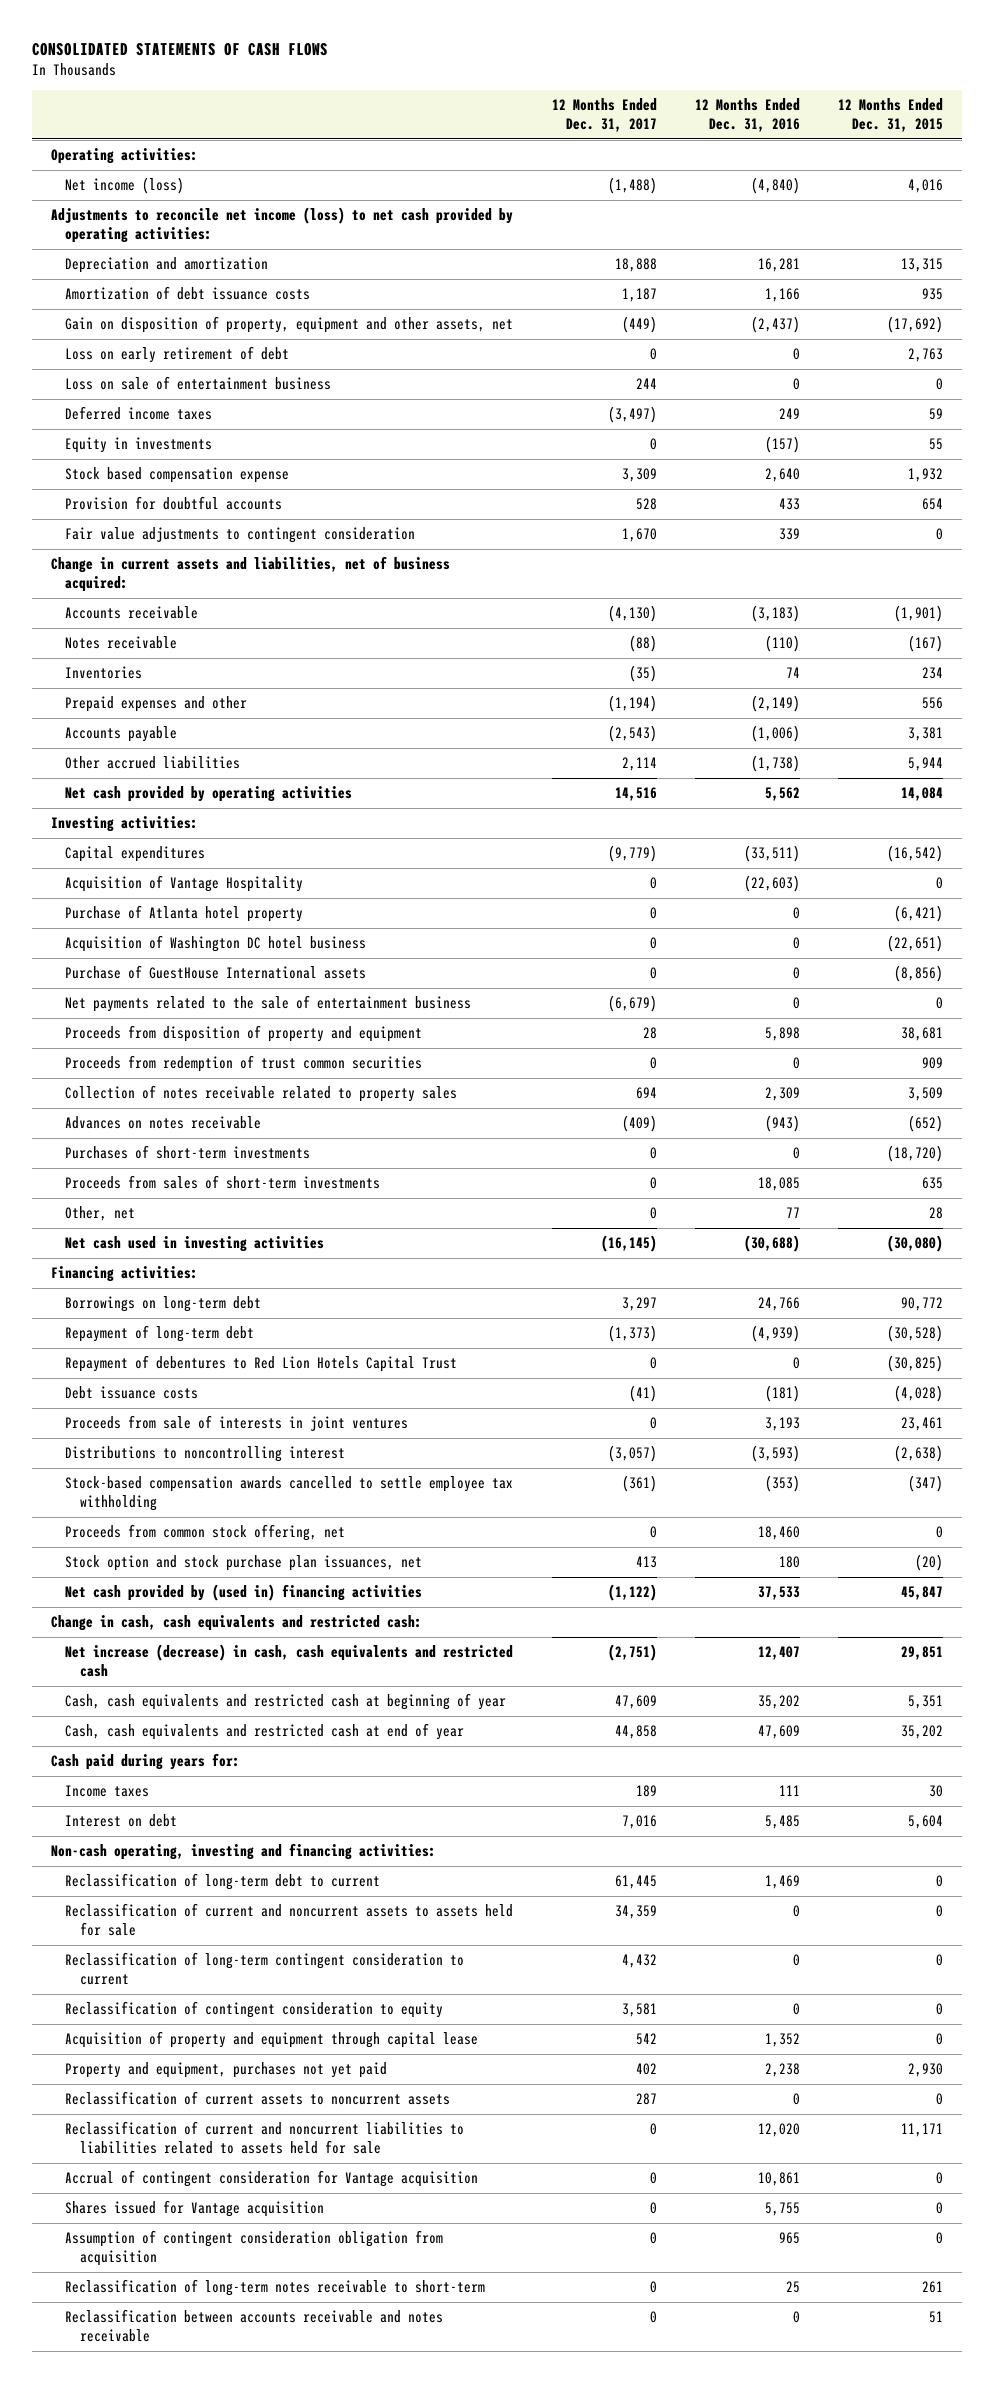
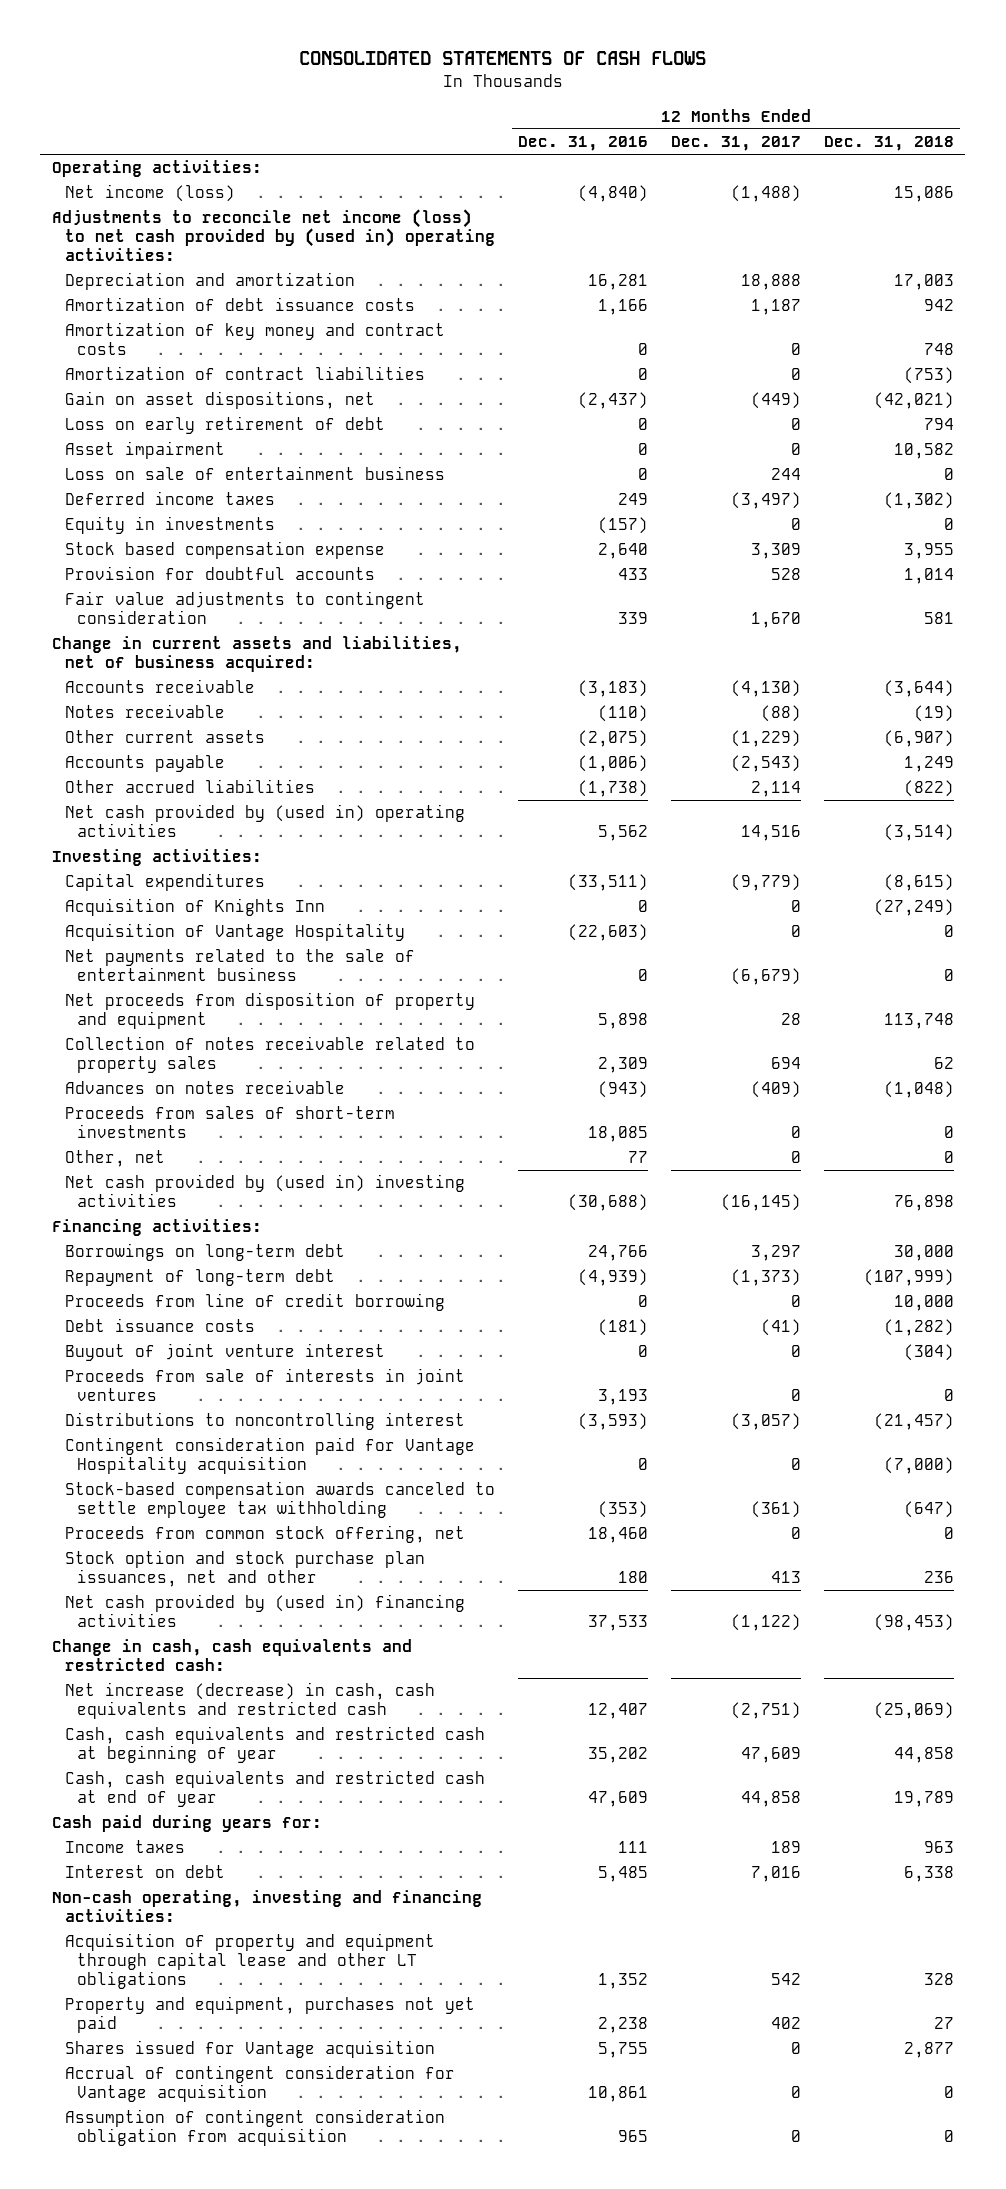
[838,97,944,132] 12 Months Ended Dec. 31, 2015 -> none
none -> [823,135,954,151] Dec. 31, 2018
[50,207,513,244] Adjustments to reconcile net income (loss) to net cash provided by operating activities: -> [51,209,495,262] Adjustments to reconcile net income (loss) to net cash provided by (used in) operating activities:
none -> [64,322,445,356] Amortization of key money and contract costs
none -> [64,366,425,381] Amortization of contract liabilities
[65,316,514,334] Gain on disposition of property, equipment and other assets, net -> [64,391,375,410] Gain on asset dispositions, net
none -> [64,441,225,460] Asset impairment
[65,666,143,680] Inventories -> none
[65,696,248,713] Prepaid expenses and other -> none
none -> [64,730,265,744] Other current assets
[65,786,353,803] Net cash provided by operating activities -> [64,804,465,838] Net cash provided by (used in) operating activities
none -> [64,898,325,917] Acquisition of Knights Inn
[65,905,304,923] Purchase of Atlanta hotel property -> none
[65,935,367,953] Acquisition of Washington DC hotel business -> none
[65,965,367,980] Purchase of GuestHouse International assets -> none
[65,1055,423,1073] Proceeds from redemption of trust common securities -> none
[65,1025,423,1043] Proceeds from disposition of property and equipment -> [64,992,475,1030] Net proceeds from disposition of property and equipment
[65,1145,311,1160] Purchases of short-term investments -> none
[65,1236,325,1253] Net cash used in investing activities -> [64,1174,465,1208] Net cash provided by (used in) investing activities
[65,1355,458,1373] Repayment of debentures to Red Lion Hotels Capital Trust -> none
none -> [64,1293,445,1312] Proceeds from line of credit borrowing
none -> [64,1343,385,1362] Buyout of joint venture interest
none -> [64,1437,475,1475] Contingent consideration paid for Vantage Hospitality acquisition
[65,1476,514,1512] Stock-based compensation awards cancelled to settle employee tax withholding -> [64,1481,495,1519] Stock-based compensation awards canceled to settle employee tax withholding
[65,1555,423,1572] Stock option and stock purchase plan issuances, net -> [64,1550,425,1588] Stock option and stock purchase plan issuances, net and other
[65,1873,381,1891] Reclassification of long-term debt to current -> none
[65,1903,514,1937] Reclassification of current and noncurrent assets to assets held for sale -> none
[65,1952,465,1986] Reclassification of long-term contingent consideration to current -> none
[65,2001,444,2019] Reclassification of contingent consideration to equity -> none
[65,2031,479,2049] Acquisition of property and equipment through capital lease -> [64,1933,435,1990] Acquisition of property and equipment through capital lease and other LT obligations
[65,2091,451,2106] Reclassification of current assets to noncurrent assets -> none
[65,2121,465,2155] Reclassification of current and noncurrent liabilities to liabilities related to assets held for sale -> none
[65,2170,479,2188] Accrual of contingent consideration for Vantage acquisition -> [64,2065,455,2103] Accrual of contingent consideration for Vantage acquisition
[65,2279,486,2297] Reclassification of long-term notes receivable to short-term -> none
[65,2309,444,2343] Reclassification between accounts receivable and notes receivable -> none

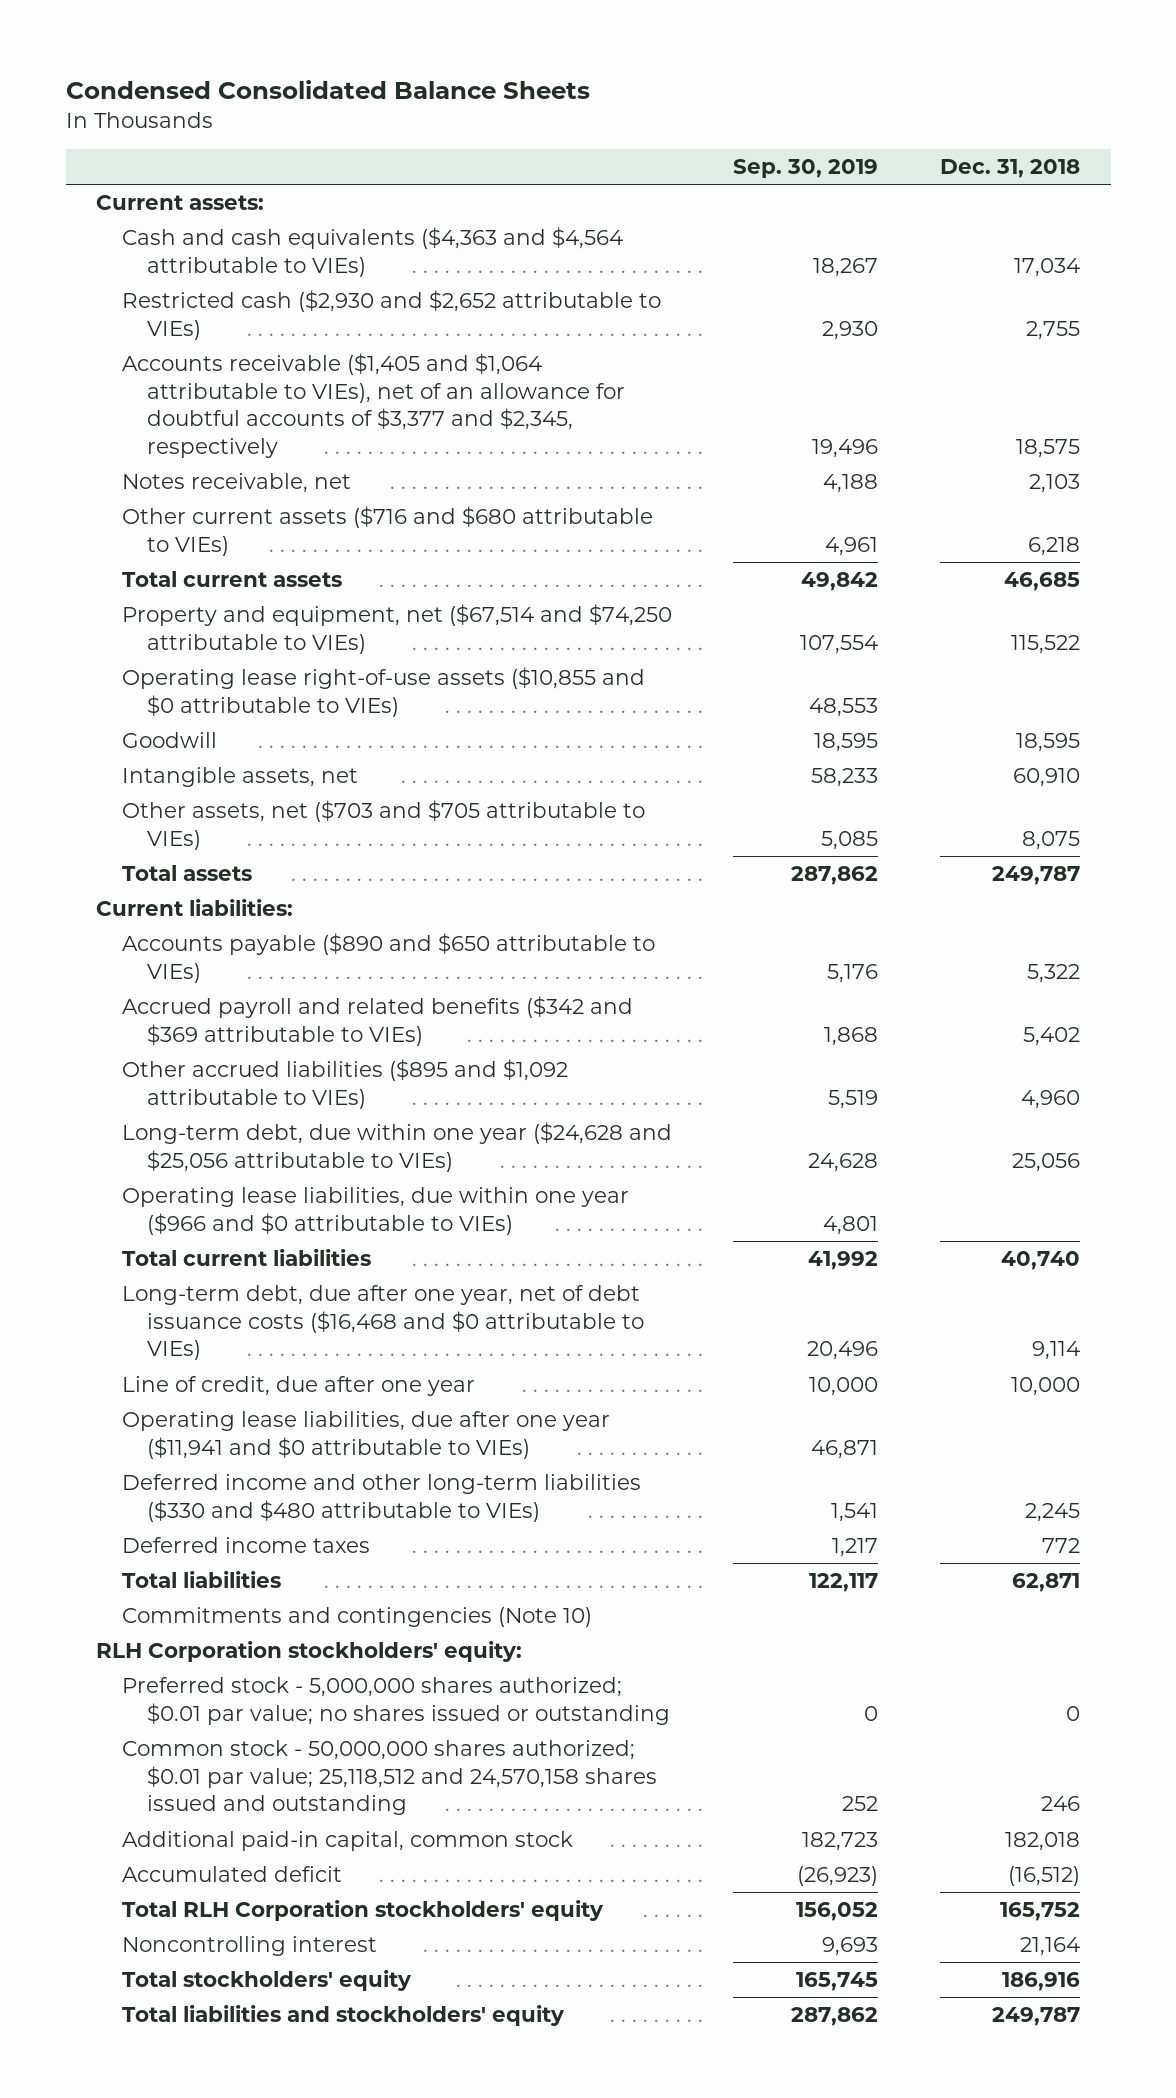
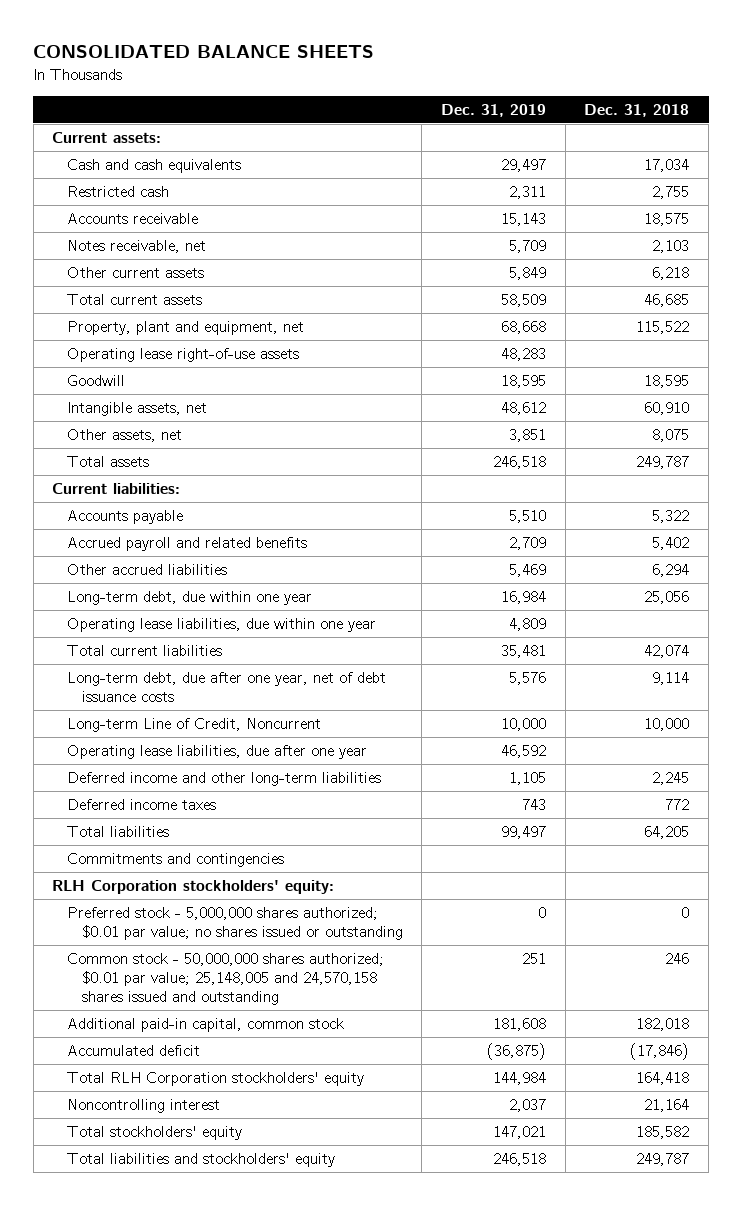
[65,79,590,99] Condensed Consolidated Balance Sheets -> [33,45,375,59] CONSOLIDATED BALANCE SHEETS
[733,159,879,179] Sep. 30, 2019 -> none
none -> [441,104,547,118] Dec. 31, 2019
[121,227,623,277] Cash and cash equivalents ($4,363 and $4,564 attributable to VIEs) -> [66,159,241,174] Cash and cash equivalents
[121,290,661,340] Restricted cash ($2,930 and $2,652 attributable to VIEs) -> [66,186,169,198] Restricted cash
[121,353,626,458] Accounts receivable ($1,405 and $1,064 attributable to VIEs), net of an allowance for doubtful accounts of $3,377 and $2,345, respectively -> [66,213,198,225] Accounts receivable
[121,506,653,556] Other current assets ($716 and $680 attributable to VIEs) -> [66,267,204,279] Other current assets
[121,604,672,654] Property and equipment, net ($67,514 and $74,250 attributable to VIEs) -> [66,321,304,336] Property, plant and equipment, net
[121,667,645,717] Operating lease right-of-use assets ($10,855 and $0 attributable to VIEs) -> [66,348,299,363] Operating lease right-of-use assets
[121,800,645,850] Other assets, net ($703 and $705 attributable to VIEs) -> [66,429,182,443] Other assets, net
[121,933,655,983] Accounts payable ($890 and $650 attributable to VIEs) -> [66,510,183,525] Accounts payable
[121,996,633,1046] Accrued payroll and related benefits ($342 and $369 attributable to VIEs) -> [66,537,307,552] Accrued payroll and related benefits
[121,1059,568,1109] Other accrued liabilities ($895 and $1,092 attributable to VIEs) -> [66,564,227,576] Other accrued liabilities
[1020,1089,1080,1109] 4,960 -> [652,564,690,578] 6,294
[121,1122,672,1172] Long-term debt, due within one year ($24,628 and $25,056 attributable to VIEs) -> [66,591,312,606] Long-term debt, due within one year
[121,1187,629,1235] Operating lease liabilities, due within one year ($966 and $0 attributable to VIEs) -> [66,618,376,633] Operating lease liabilities, due within one year
[1000,1251,1080,1271] 40,740 -> [644,645,690,659] 42,074
[121,1285,645,1361] Long-term debt, due after one year, net of debt issuance costs ($16,468 and $0 attributable to VIEs) -> [66,672,386,702] Long-term debt, due after one year, net of debt issuance costs
[121,1376,475,1397] Line of credit, due after one year -> [66,718,321,733] Long-term Line of Credit, Noncurrent
[121,1411,610,1459] Operating lease liabilities, due after one year ($11,941 and $0 attributable to VIEs) -> [66,745,367,760] Operating lease liabilities, due after one year
[121,1474,641,1522] Deferred income and other long-term liabilities ($330 and $480 attributable to VIEs) -> [66,772,381,787] Deferred income and other long-term liabilities
[1011,1573,1080,1593] 62,871 -> [644,826,690,840] 64,205
[121,1607,592,1628] Commitments and contingencies (Note 10) -> [66,853,284,868] Commitments and contingencies
[121,1740,658,1816] Common stock - 50,000,000 shares authorized; $0.01 par value; 25,118,512 and 24,570,158 shares issued and outstanding -> [66,953,384,1005] Common stock - 50,000,000 shares authorized; $0.01 par value; 25,148,005 and 24,570,158 shares issued and outstanding
[1007,1866,1080,1887] (16,512) -> [630,1043,690,1061] (17,846)
[999,1902,1080,1922] 165,752 -> [636,1072,690,1086] 164,418
[1001,1972,1080,1992] 186,916 -> [636,1126,690,1140] 185,582

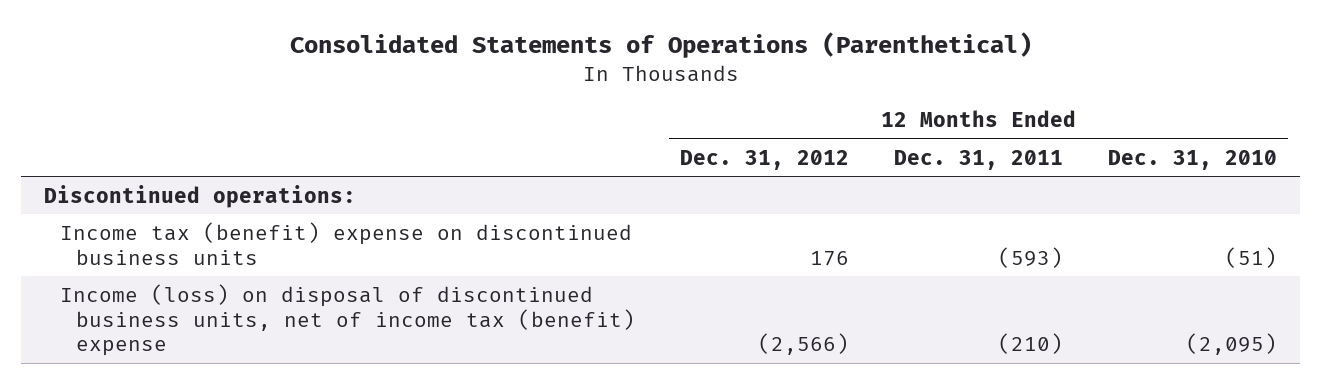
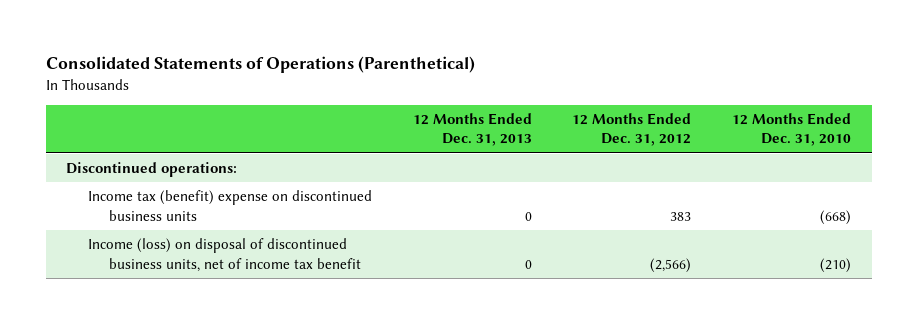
[894,149,1064,170] Dec. 31, 2011 -> none
none -> [412,112,532,147] 12 Months Ended Dec. 31, 2013
[809,250,849,266] 176 -> [670,211,692,221] 383
[1225,246,1278,268] (51) -> [820,209,852,225] (668)
[59,283,635,357] Income (loss) on disposal of discontinued business units, net of income tax (benefit) expense -> [87,238,362,272] Income (loss) on disposal of discontinued business units, net of income tax benefit
[1186,333,1278,356] (2,095) -> [820,257,852,273] (210)

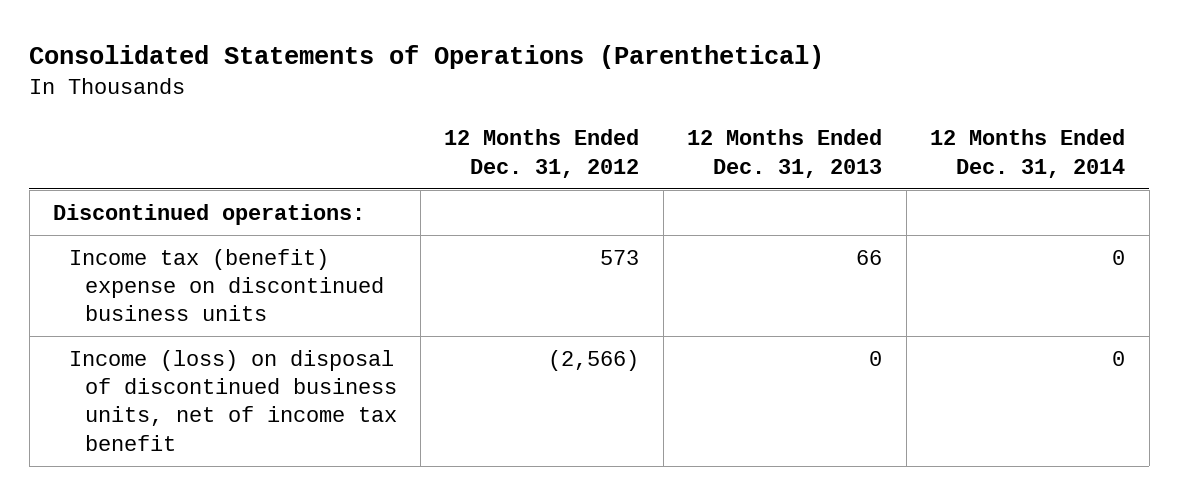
[732,112,852,147] 12 Months Ended Dec. 31, 2010 -> none
none -> [930,129,1126,178] 12 Months Ended Dec. 31, 2014
[524,211,532,221] 0 -> [856,249,883,265] 66
[670,211,692,221] 383 -> [600,249,640,265] 573

